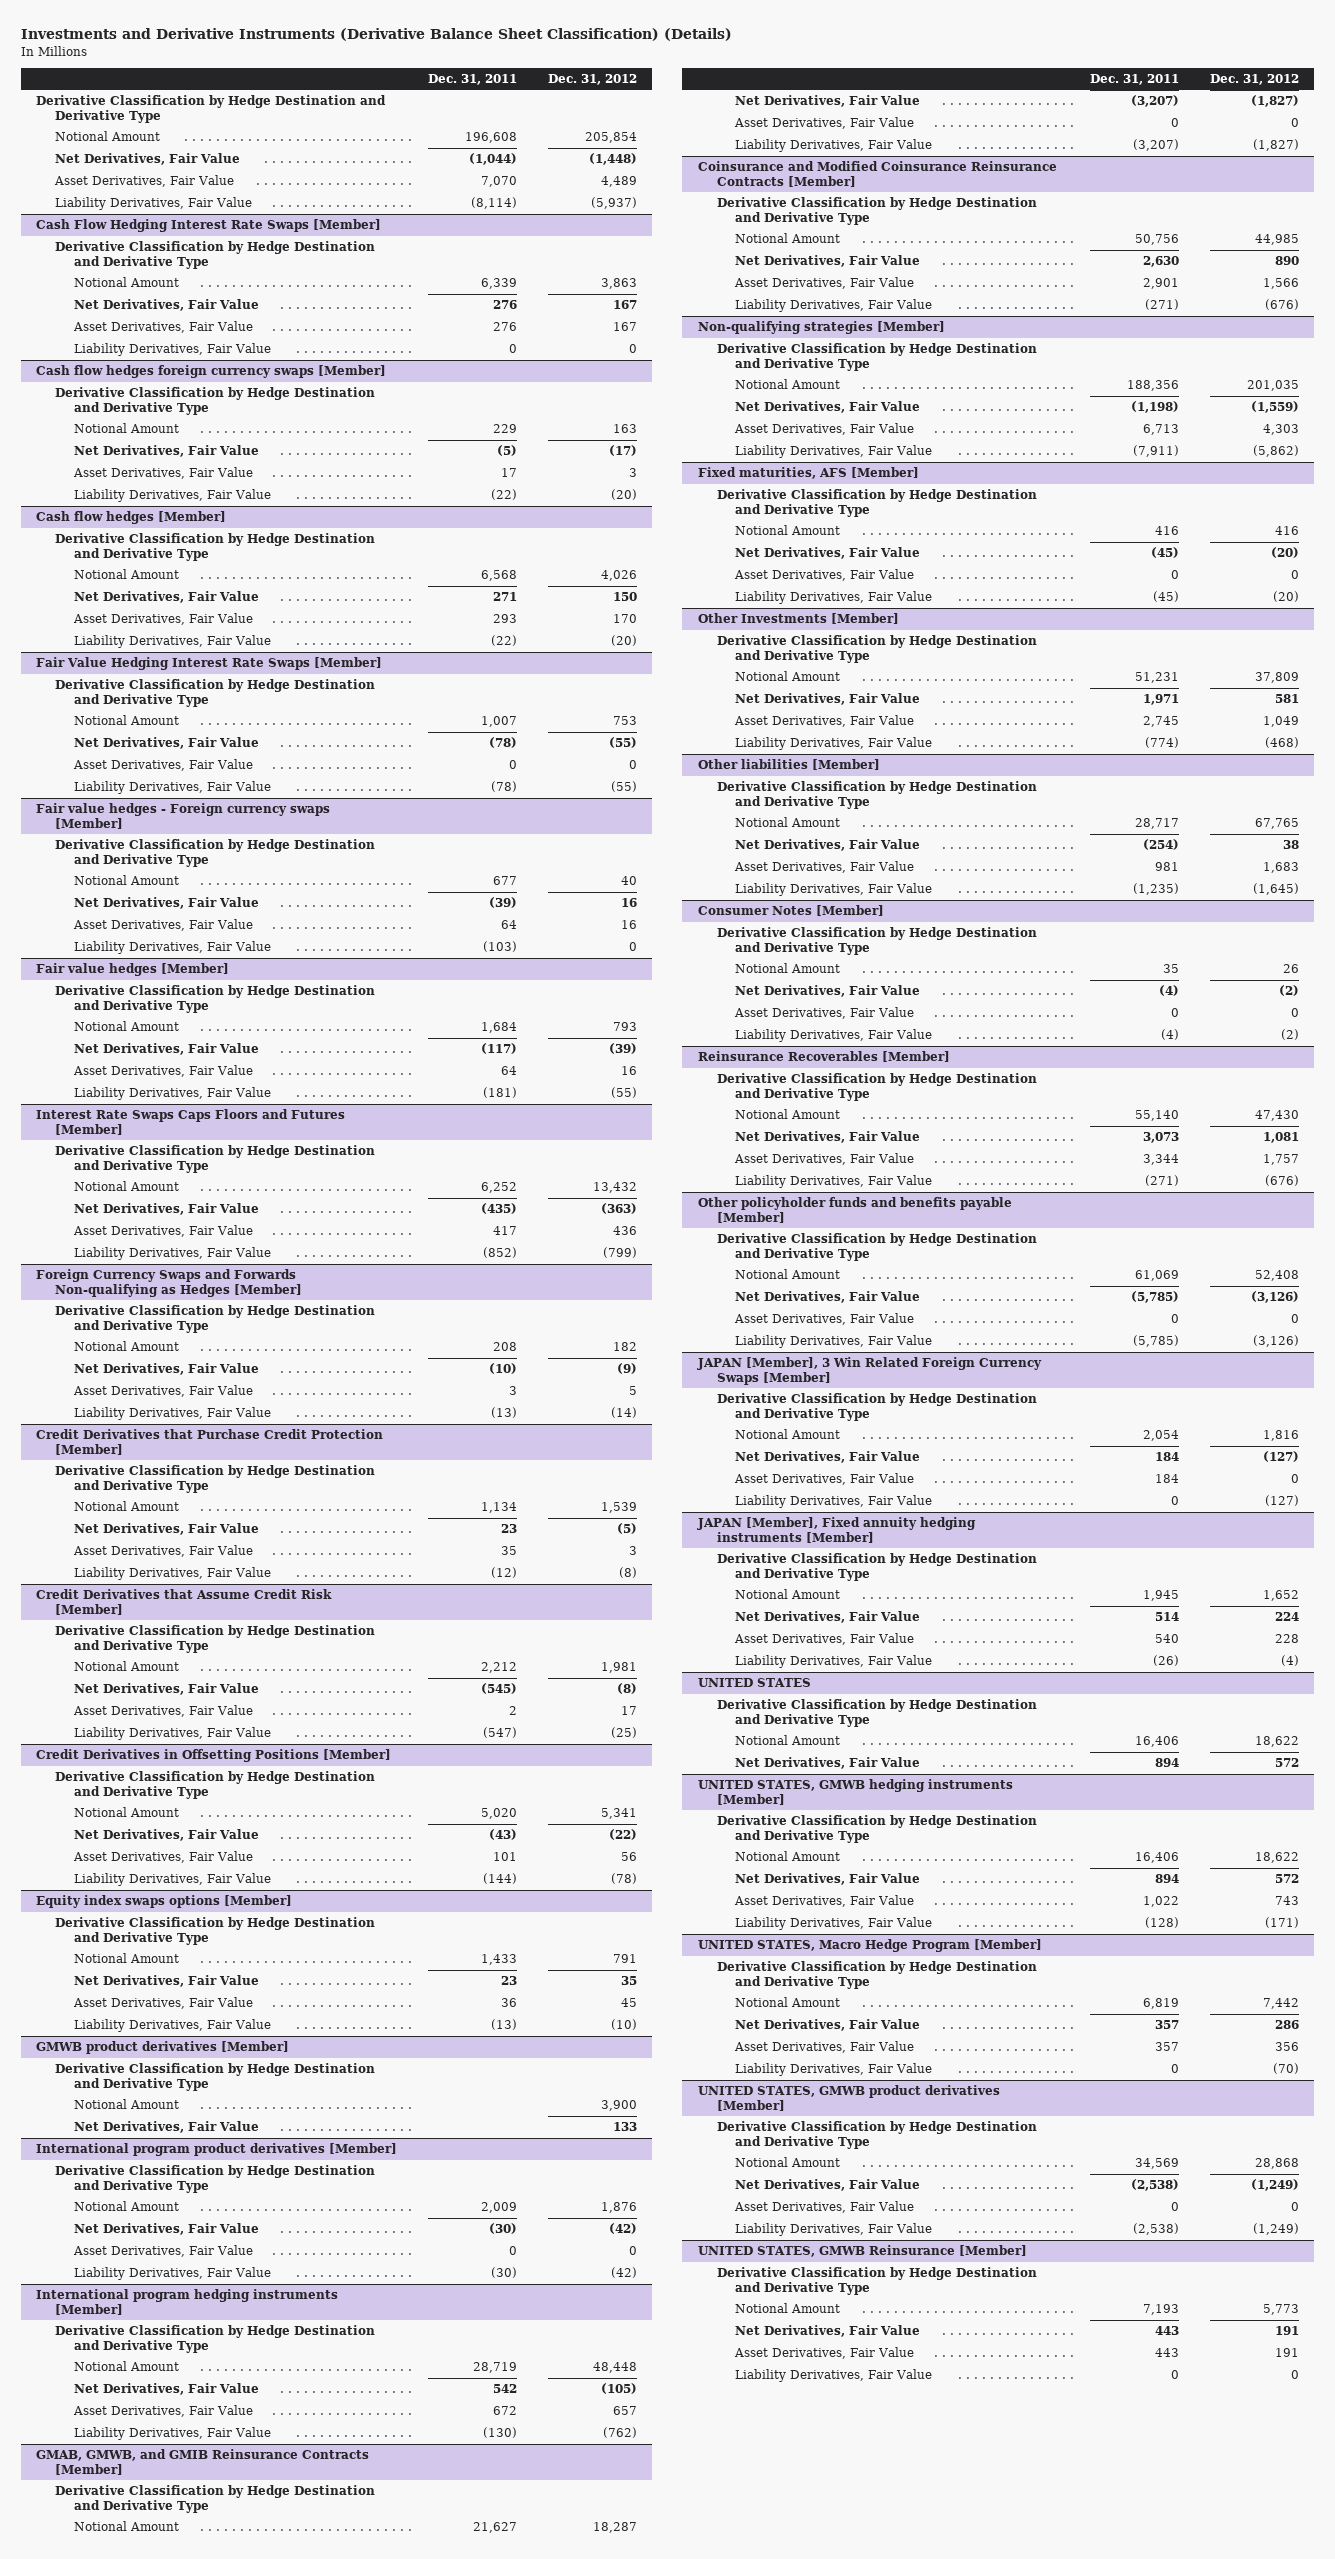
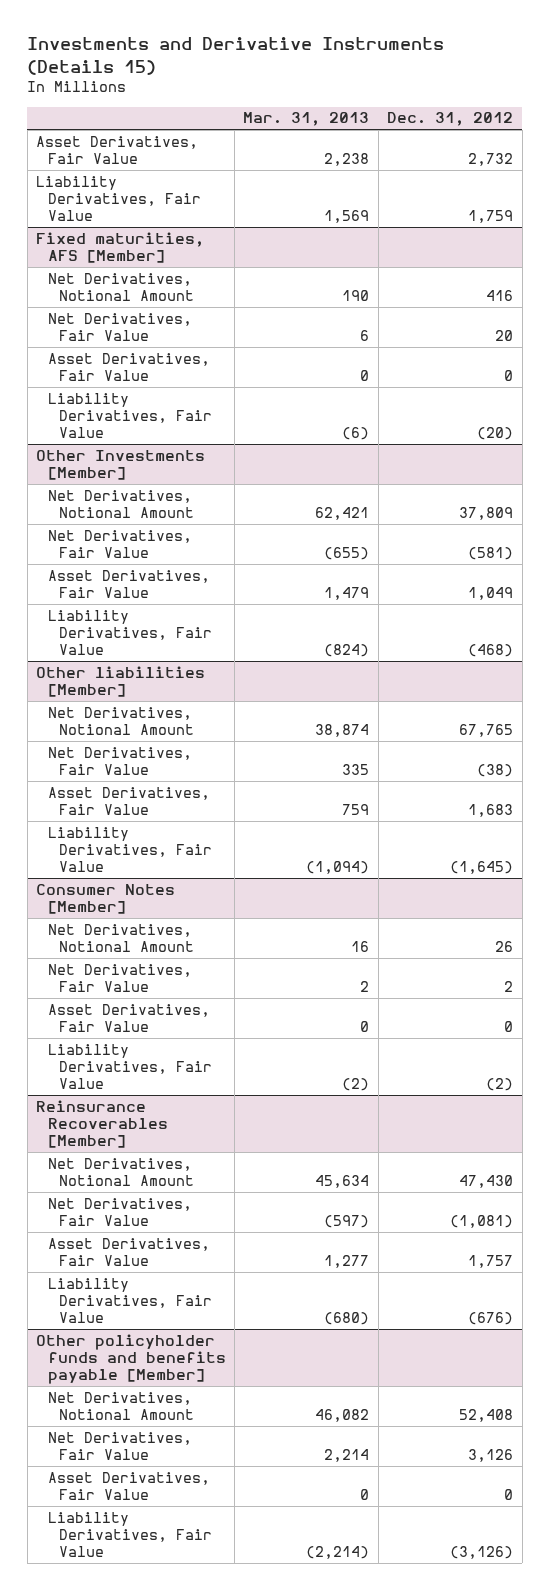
[20,28,732,42] Investments and Derivative Instruments (Derivative Balance Sheet Classification) (Details) -> [27,37,445,75] Investments and Derivative Instruments (Details 15)
[427,73,517,85] Dec. 31, 2011 -> none
none -> [243,112,370,127] Mar. 31, 2013
[36,95,387,123] Derivative Classification by Hedge Destination and Derivative Type -> none
[54,131,160,142] Notional Amount -> none
[54,153,240,166] Net Derivatives, Fair Value -> none
[36,219,382,233] Cash Flow Hedging Interest Rate Swaps [Member] -> none
[54,241,375,269] Derivative Classification by Hedge Destination and Derivative Type -> none
[73,277,179,288] Notional Amount -> none
[73,299,259,312] Net Derivatives, Fair Value -> none
[72,321,253,334] Asset Derivatives, Fair Value -> none
[73,343,271,357] Liability Derivatives, Fair Value -> none
[36,365,387,379] Cash flow hedges foreign currency swaps [Member] -> none
[54,387,375,415] Derivative Classification by Hedge Destination and Derivative Type -> none
[73,423,179,434] Notional Amount -> none
[73,445,259,458] Net Derivatives, Fair Value -> none
[72,467,253,480] Asset Derivatives, Fair Value -> none
[73,489,271,503] Liability Derivatives, Fair Value -> none
[36,511,227,525] Cash flow hedges [Member] -> none
[54,533,375,561] Derivative Classification by Hedge Destination and Derivative Type -> none
[73,569,179,580] Notional Amount -> none
[73,591,259,604] Net Derivatives, Fair Value -> none
[72,613,253,626] Asset Derivatives, Fair Value -> none
[73,635,271,649] Liability Derivatives, Fair Value -> none
[36,657,383,671] Fair Value Hedging Interest Rate Swaps [Member] -> none
[54,679,375,707] Derivative Classification by Hedge Destination and Derivative Type -> none
[73,715,179,726] Notional Amount -> none
[73,737,259,750] Net Derivatives, Fair Value -> none
[72,759,253,772] Asset Derivatives, Fair Value -> none
[73,781,271,795] Liability Derivatives, Fair Value -> none
[36,803,331,829] Fair value hedges - Foreign currency swaps [Member] -> none
[54,839,375,867] Derivative Classification by Hedge Destination and Derivative Type -> none
[73,875,179,886] Notional Amount -> none
[73,897,259,910] Net Derivatives, Fair Value -> none
[72,919,253,932] Asset Derivatives, Fair Value -> none
[73,941,271,955] Liability Derivatives, Fair Value -> none
[36,963,230,977] Fair value hedges [Member] -> none
[54,985,375,1013] Derivative Classification by Hedge Destination and Derivative Type -> none
[73,1021,179,1032] Notional Amount -> none
[73,1043,259,1056] Net Derivatives, Fair Value -> none
[72,1065,253,1078] Asset Derivatives, Fair Value -> none
[73,1087,271,1101] Liability Derivatives, Fair Value -> none
[36,1109,346,1135] Interest Rate Swaps Caps Floors and Futures [Member] -> none
[54,1145,375,1173] Derivative Classification by Hedge Destination and Derivative Type -> none
[73,1181,179,1192] Notional Amount -> none
[73,1203,259,1216] Net Derivatives, Fair Value -> none
[72,1225,253,1238] Asset Derivatives, Fair Value -> none
[73,1247,271,1261] Liability Derivatives, Fair Value -> none
[36,1269,302,1297] Foreign Currency Swaps and Forwards Non-qualifying as Hedges [Member] -> none
[54,1305,375,1333] Derivative Classification by Hedge Destination and Derivative Type -> none
[73,1341,179,1352] Notional Amount -> none
[73,1363,259,1376] Net Derivatives, Fair Value -> none
[72,1385,253,1398] Asset Derivatives, Fair Value -> none
[73,1407,271,1421] Liability Derivatives, Fair Value -> none
[36,1429,384,1455] Credit Derivatives that Purchase Credit Protection [Member] -> none
[54,1465,375,1493] Derivative Classification by Hedge Destination and Derivative Type -> none
[73,1501,179,1512] Notional Amount -> none
[73,1523,259,1536] Net Derivatives, Fair Value -> none
[72,1545,253,1558] Asset Derivatives, Fair Value -> none
[73,1567,271,1581] Liability Derivatives, Fair Value -> none
[36,1589,333,1615] Credit Derivatives that Assume Credit Risk [Member] -> none
[54,1625,375,1653] Derivative Classification by Hedge Destination and Derivative Type -> none
[73,1661,179,1672] Notional Amount -> none
[73,1683,259,1696] Net Derivatives, Fair Value -> none
[72,1705,253,1718] Asset Derivatives, Fair Value -> none
[73,1727,271,1741] Liability Derivatives, Fair Value -> none
[36,1749,392,1763] Credit Derivatives in Offsetting Positions [Member] -> none
[54,1771,375,1799] Derivative Classification by Hedge Destination and Derivative Type -> none
[73,1807,179,1818] Notional Amount -> none
[73,1829,259,1842] Net Derivatives, Fair Value -> none
[72,1851,253,1864] Asset Derivatives, Fair Value -> none
[73,1873,271,1887] Liability Derivatives, Fair Value -> none
[36,1895,293,1909] Equity index swaps options [Member] -> none
[54,1917,375,1945] Derivative Classification by Hedge Destination and Derivative Type -> none
[73,1953,179,1964] Notional Amount -> none
[73,1975,259,1988] Net Derivatives, Fair Value -> none
[72,1997,253,2010] Asset Derivatives, Fair Value -> none
[73,2019,271,2033] Liability Derivatives, Fair Value -> none
[36,2041,290,2055] GMWB product derivatives [Member] -> none
[54,2063,375,2091] Derivative Classification by Hedge Destination and Derivative Type -> none
[73,2099,179,2110] Notional Amount -> none
[73,2121,259,2134] Net Derivatives, Fair Value -> none
[36,2143,398,2157] International program product derivatives [Member] -> none
[54,2165,375,2193] Derivative Classification by Hedge Destination and Derivative Type -> none
[73,2201,179,2212] Notional Amount -> none
[73,2223,259,2236] Net Derivatives, Fair Value -> none
[72,2245,253,2258] Asset Derivatives, Fair Value -> none
[73,2267,271,2281] Liability Derivatives, Fair Value -> none
[36,2289,339,2315] International program hedging instruments [Member] -> none
[54,2325,375,2353] Derivative Classification by Hedge Destination and Derivative Type -> none
[73,2361,179,2372] Notional Amount -> none
[73,2383,259,2396] Net Derivatives, Fair Value -> none
[72,2405,253,2418] Asset Derivatives, Fair Value -> none
[73,2427,271,2441] Liability Derivatives, Fair Value -> none
[36,2449,370,2475] GMAB, GMWB, and GMIB Reinsurance Contracts [Member] -> none
[54,2485,375,2513] Derivative Classification by Hedge Destination and Derivative Type -> none
[73,2521,179,2532] Notional Amount -> none
[735,95,921,108] Net Derivatives, Fair Value -> none
[734,117,915,130] Asset Derivatives, Fair Value -> none
[735,139,933,153] Liability Derivatives, Fair Value -> none
[697,161,1057,187] Coinsurance and Modified Coinsurance Reinsurance Contracts [Member] -> none
[716,197,1037,225] Derivative Classification by Hedge Destination and Derivative Type -> none
[735,233,841,244] Notional Amount -> none
[735,255,921,268] Net Derivatives, Fair Value -> none
[734,277,915,290] Asset Derivatives, Fair Value -> none
[735,299,933,313] Liability Derivatives, Fair Value -> none
[697,321,945,335] Non-qualifying strategies [Member] -> none
[716,343,1037,371] Derivative Classification by Hedge Destination and Derivative Type -> none
[735,379,841,390] Notional Amount -> none
[735,401,921,414] Net Derivatives, Fair Value -> none
[734,423,915,436] Asset Derivatives, Fair Value -> none
[735,445,933,459] Liability Derivatives, Fair Value -> none
[600,176,637,188] 4,489 -> [468,152,514,166] 2,732
[590,197,637,210] (5,937) -> [468,209,514,223] 1,759
[716,489,1037,517] Derivative Classification by Hedge Destination and Derivative Type -> none
[735,525,841,536] Notional Amount -> [47,272,194,301] Net Derivatives, Notional Amount
[1270,547,1299,559] (20) -> [495,329,514,341] 20
[716,635,1037,663] Derivative Classification by Hedge Destination and Derivative Type -> none
[735,671,841,682] Notional Amount -> [47,489,194,518] Net Derivatives, Notional Amount
[1274,694,1299,704] 581 -> [468,546,514,560] (581)
[716,781,1037,809] Derivative Classification by Hedge Destination and Derivative Type -> none
[735,817,841,828] Notional Amount -> [47,706,194,735] Net Derivatives, Notional Amount
[1282,840,1299,850] 38 -> [477,763,514,777] (38)
[716,927,1037,955] Derivative Classification by Hedge Destination and Derivative Type -> none
[735,963,841,974] Notional Amount -> [47,923,194,952] Net Derivatives, Notional Amount
[1278,985,1299,997] (2) -> [504,980,514,992] 2
[716,1073,1037,1101] Derivative Classification by Hedge Destination and Derivative Type -> none
[735,1109,841,1120] Notional Amount -> [47,1157,194,1186] Net Derivatives, Notional Amount
[1262,1132,1299,1144] 1,081 -> [450,1214,514,1228] (1,081)
[716,1233,1037,1261] Derivative Classification by Hedge Destination and Derivative Type -> none
[735,1269,841,1280] Notional Amount -> [47,1391,194,1420] Net Derivatives, Notional Amount
[1250,1291,1299,1304] (3,126) -> [468,1448,514,1462] 3,126
[696,1357,1042,1385] JAPAN [Member], 3 Win Related Foreign Currency Swaps [Member] -> none
[716,1393,1037,1421] Derivative Classification by Hedge Destination and Derivative Type -> none
[735,1429,841,1440] Notional Amount -> none
[735,1451,921,1464] Net Derivatives, Fair Value -> none
[734,1473,915,1486] Asset Derivatives, Fair Value -> none
[735,1495,933,1509] Liability Derivatives, Fair Value -> none
[696,1517,976,1543] JAPAN [Member], Fixed annuity hedging instruments [Member] -> none
[716,1553,1037,1581] Derivative Classification by Hedge Destination and Derivative Type -> none
[735,1589,841,1600] Notional Amount -> none
[735,1611,921,1624] Net Derivatives, Fair Value -> none
[734,1633,915,1646] Asset Derivatives, Fair Value -> none
[735,1655,933,1669] Liability Derivatives, Fair Value -> none
[697,1678,811,1688] UNITED STATES -> none
[716,1699,1037,1727] Derivative Classification by Hedge Destination and Derivative Type -> none
[735,1735,841,1746] Notional Amount -> none
[735,1757,921,1770] Net Derivatives, Fair Value -> none
[697,1779,1013,1805] UNITED STATES, GMWB hedging instruments [Member] -> none
[716,1815,1037,1843] Derivative Classification by Hedge Destination and Derivative Type -> none
[735,1851,841,1862] Notional Amount -> none
[735,1873,921,1886] Net Derivatives, Fair Value -> none
[734,1895,915,1908] Asset Derivatives, Fair Value -> none
[735,1917,933,1931] Liability Derivatives, Fair Value -> none
[697,1939,1042,1953] UNITED STATES, Macro Hedge Program [Member] -> none
[716,1961,1037,1989] Derivative Classification by Hedge Destination and Derivative Type -> none
[735,1997,841,2008] Notional Amount -> none
[735,2019,921,2032] Net Derivatives, Fair Value -> none
[734,2041,915,2054] Asset Derivatives, Fair Value -> none
[735,2063,933,2077] Liability Derivatives, Fair Value -> none
[697,2085,1000,2111] UNITED STATES, GMWB product derivatives [Member] -> none
[716,2121,1037,2149] Derivative Classification by Hedge Destination and Derivative Type -> none
[735,2157,841,2168] Notional Amount -> none
[735,2179,921,2192] Net Derivatives, Fair Value -> none
[734,2201,915,2214] Asset Derivatives, Fair Value -> none
[735,2223,933,2237] Liability Derivatives, Fair Value -> none
[697,2245,1027,2258] UNITED STATES, GMWB Reinsurance [Member] -> none
[716,2267,1037,2295] Derivative Classification by Hedge Destination and Derivative Type -> none
[735,2303,841,2314] Notional Amount -> none
[735,2325,921,2338] Net Derivatives, Fair Value -> none
[734,2347,915,2360] Asset Derivatives, Fair Value -> none
[735,2369,933,2383] Liability Derivatives, Fair Value -> none

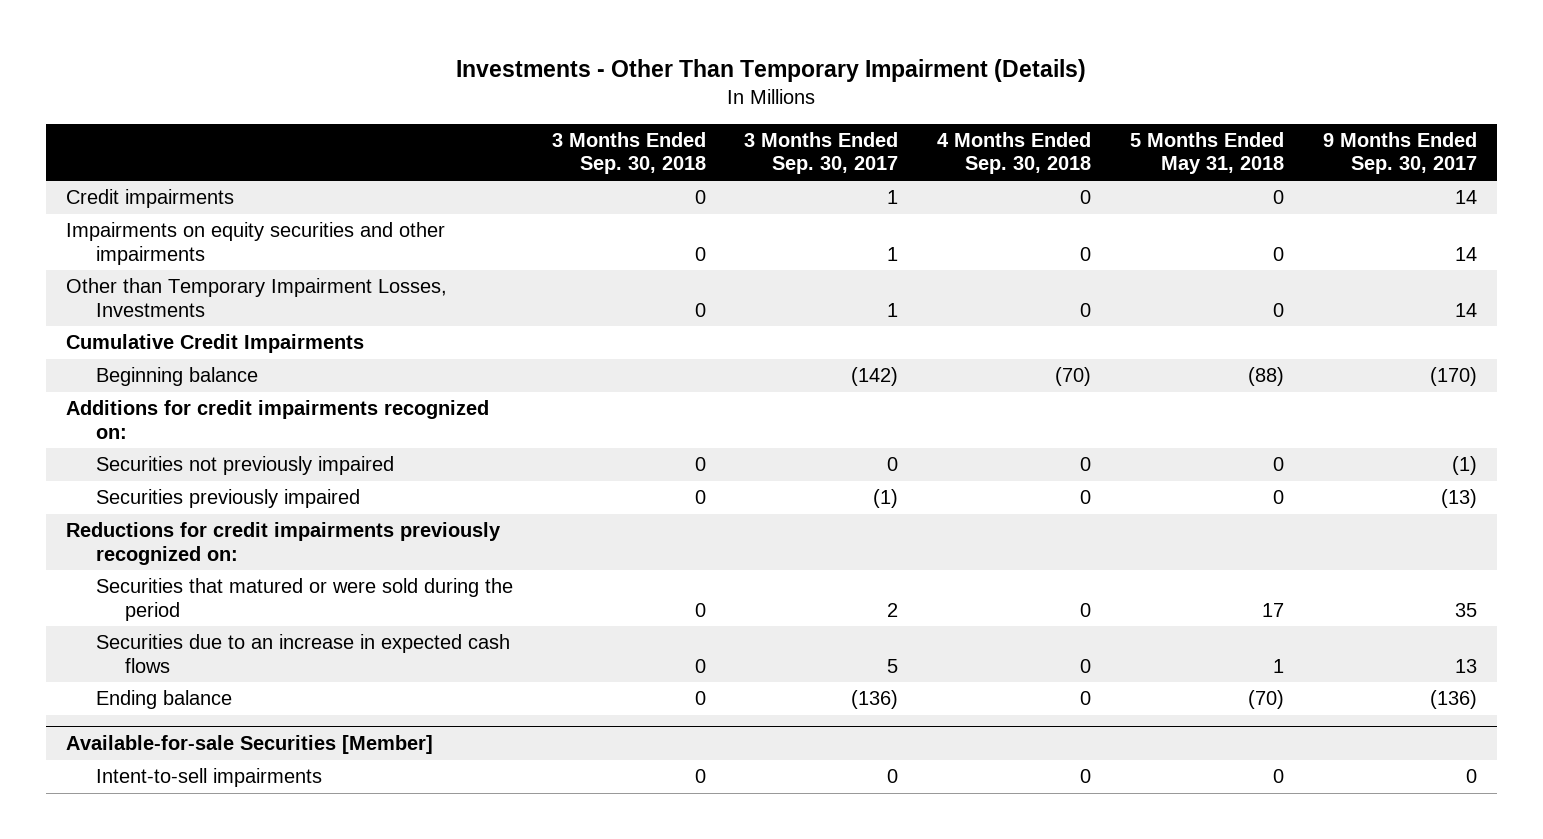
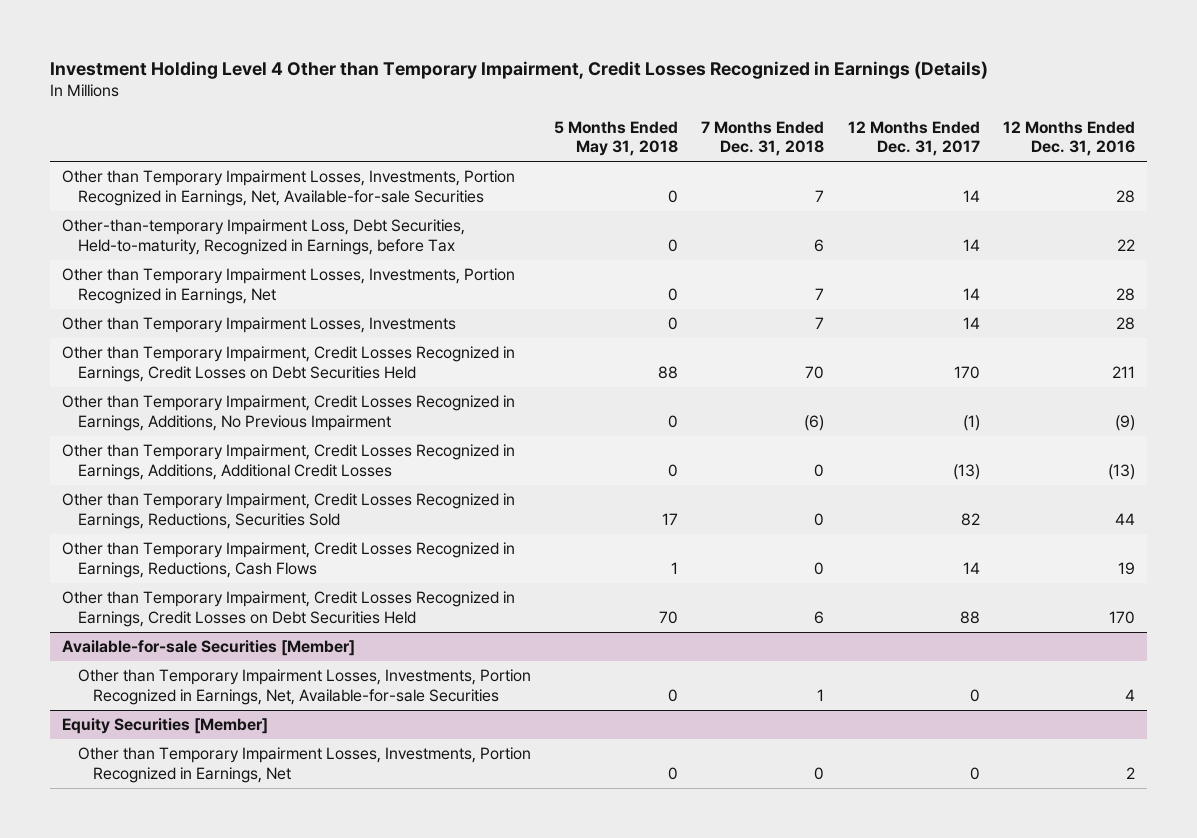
[456,59,1087,83] Investments - Other Than Temporary Impairment (Details) -> [50,60,989,79] Investment Holding Level 4 Other than Temporary Impairment, Credit Losses Recognized in Earnings (Details)
[551,132,706,175] 3 Months Ended Sep. 30, 2018 -> none
[744,132,899,175] 3 Months Ended Sep. 30, 2017 -> none
[937,132,1092,175] 4 Months Ended Sep. 30, 2018 -> none
[1323,132,1478,175] 9 Months Ended Sep. 30, 2017 -> none
none -> [701,120,825,156] 7 Months Ended Dec. 31, 2018
none -> [847,120,980,156] 12 Months Ended Dec. 31, 2017
none -> [1003,120,1136,156] 12 Months Ended Dec. 31, 2016
none -> [62,170,516,206] Other than Temporary Impairment Losses, Investments, Portion Recognized in Earnings, Net, Available-for-sale Securities
[65,189,234,209] Credit impairments -> [62,219,466,255] Other-than-temporary Impairment Loss, Debt Securities, Held-to-maturity, Recognized in Earnings, before Tax
[65,222,445,265] Impairments on equity securities and other impairments -> [62,268,516,304] Other than Temporary Impairment Losses, Investments, Portion Recognized in Earnings, Net
[65,334,364,354] Cumulative Credit Impairments -> none
[95,367,258,387] Beginning balance -> none
[65,400,489,439] Additions for credit impairments recognized on: -> none
[65,522,501,565] Reductions for credit impairments previously recognized on: -> none
[95,690,232,710] Ending balance -> none
none -> [62,346,516,382] Other than Temporary Impairment, Credit Losses Recognized in Earnings, Credit Losses on Debt Securities Held
[95,456,394,476] Securities not previously impaired -> [62,395,516,431] Other than Temporary Impairment, Credit Losses Recognized in Earnings, Additions, No Previous Impairment
[95,489,360,509] Securities previously impaired -> [62,444,516,480] Other than Temporary Impairment, Credit Losses Recognized in Earnings, Additions, Additional Credit Losses
[95,578,513,621] Securities that matured or were sold during the period -> [62,493,516,529] Other than Temporary Impairment, Credit Losses Recognized in Earnings, Reductions, Securities Sold
[95,634,510,673] Securities due to an increase in expected cash flows -> [62,542,516,578] Other than Temporary Impairment, Credit Losses Recognized in Earnings, Reductions, Cash Flows
none -> [62,591,516,627] Other than Temporary Impairment, Credit Losses Recognized in Earnings, Credit Losses on Debt Securities Held
[95,768,322,788] Intent-to-sell impairments -> [77,669,531,705] Other than Temporary Impairment Losses, Investments, Portion Recognized in Earnings, Net, Available-for-sale Securities
none -> [62,718,269,735] Equity Securities [Member]
none -> [77,747,531,783] Other than Temporary Impairment Losses, Investments, Portion Recognized in Earnings, Net

